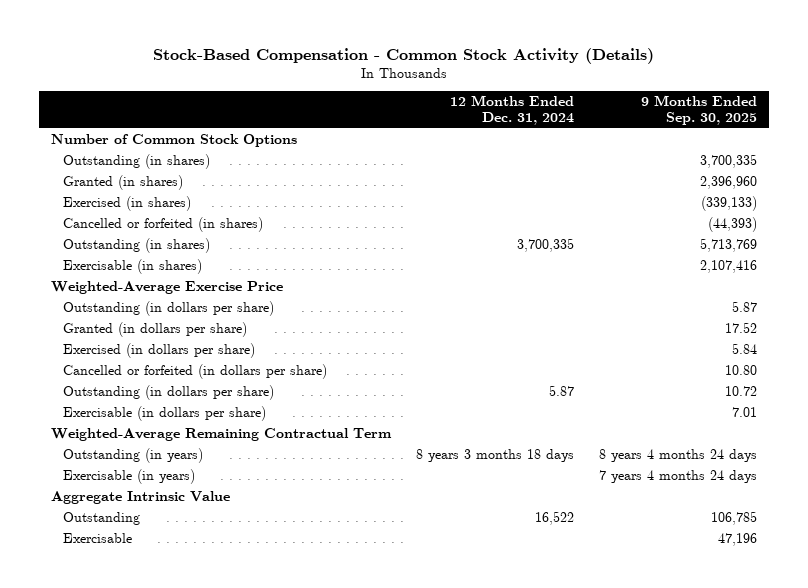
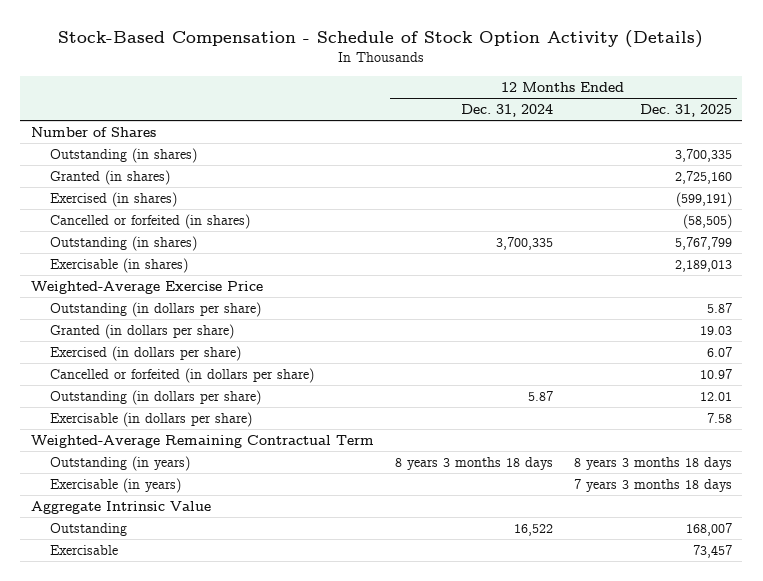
[153,47,655,64] Stock-Based Compensation - Common Stock Activity (Details) -> [58,29,704,48] Stock-Based Compensation - Schedule of Stock Option Activity (Details)
[640,95,757,125] 9 Months Ended Sep. 30, 2025 -> none
none -> [639,104,732,118] Dec. 31, 2025
[51,134,298,148] Number of Common Stock Options -> [30,126,156,137] Number of Shares

